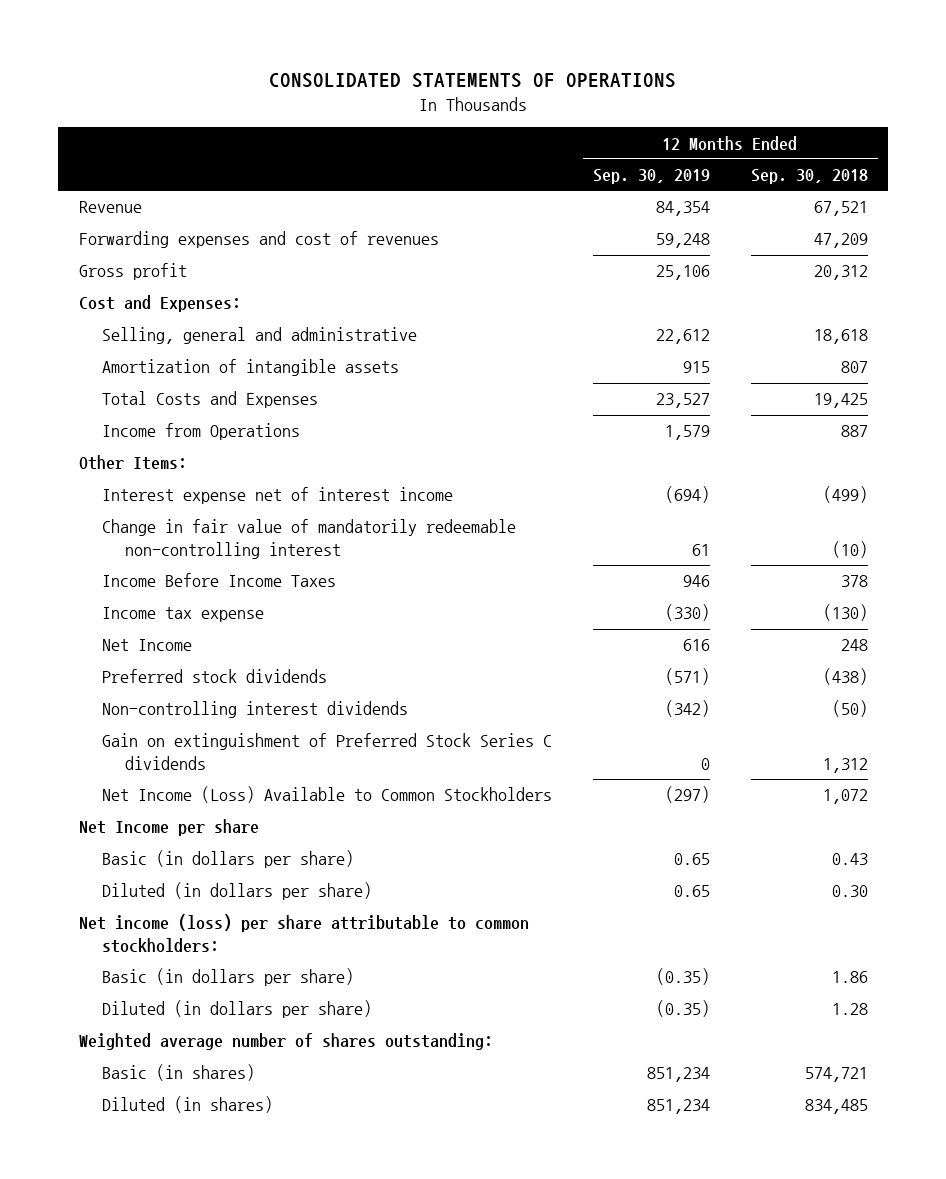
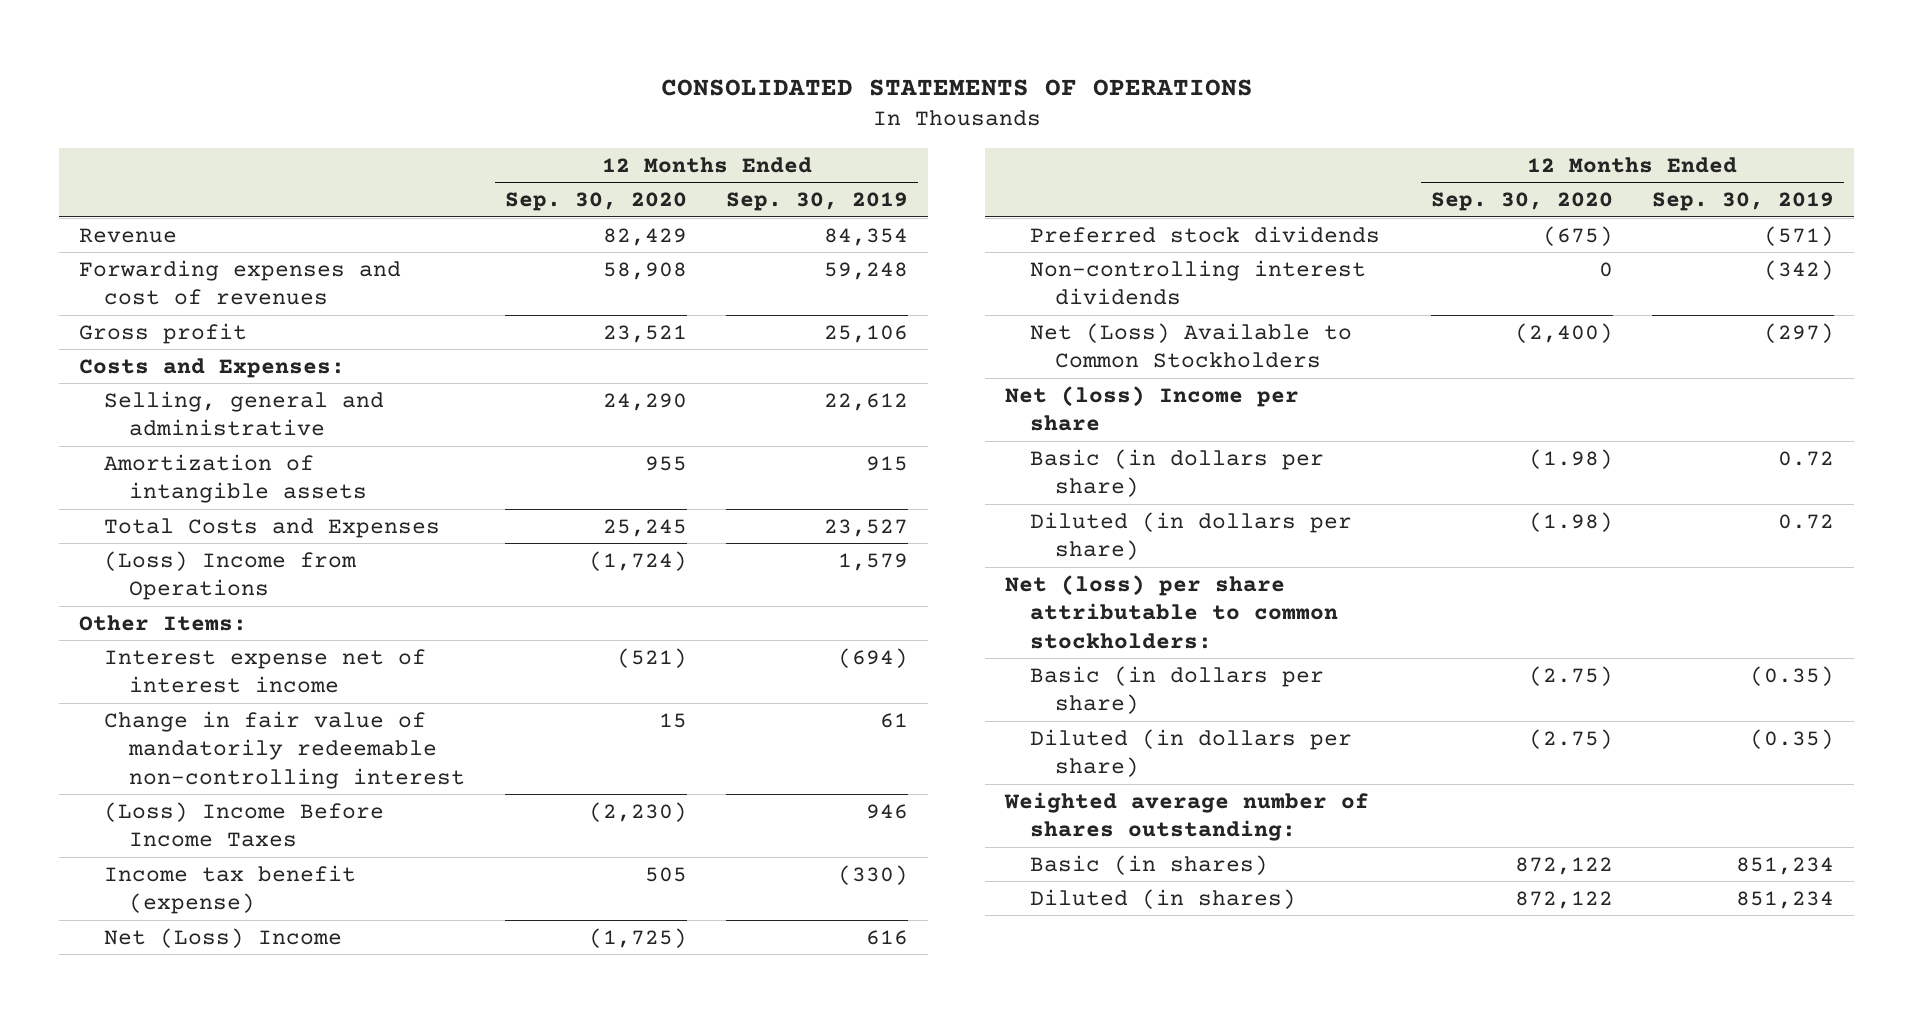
[750,169,868,185] Sep. 30, 2018 -> none
none -> [504,192,687,212] Sep. 30, 2020
[78,295,241,313] Cost and Expenses: -> [79,357,346,378] Costs and Expenses:
[101,423,300,441] Income from Operations -> [104,550,358,601] (Loss) Income from Operations
[101,573,336,588] Income Before Income Taxes -> [104,801,385,848] (Loss) Income Before Income Taxes
[101,607,264,623] Income tax expense -> [104,864,357,915] Income tax benefit (expense)
[101,639,192,652] Net Income -> [104,927,343,948] Net (Loss) Income
[101,733,552,770] Gain on extinguishment of Preferred Stock Series C dividends -> none
[101,786,552,804] Net Income (Loss) Available to Common Stockholders -> [1030,322,1353,369] Net (Loss) Available to Common Stockholders
[78,819,259,837] Net Income per share -> [1004,385,1299,432] Net (loss) Income per share
[673,853,710,866] 0.65 -> [1778,450,1835,466] 0.72
[673,885,710,898] 0.65 -> [1778,513,1835,529] 0.72
[78,914,529,953] Net income (loss) per share attributable to common stockholders: -> [1004,574,1339,649] Net (loss) per share attributable to common stockholders:

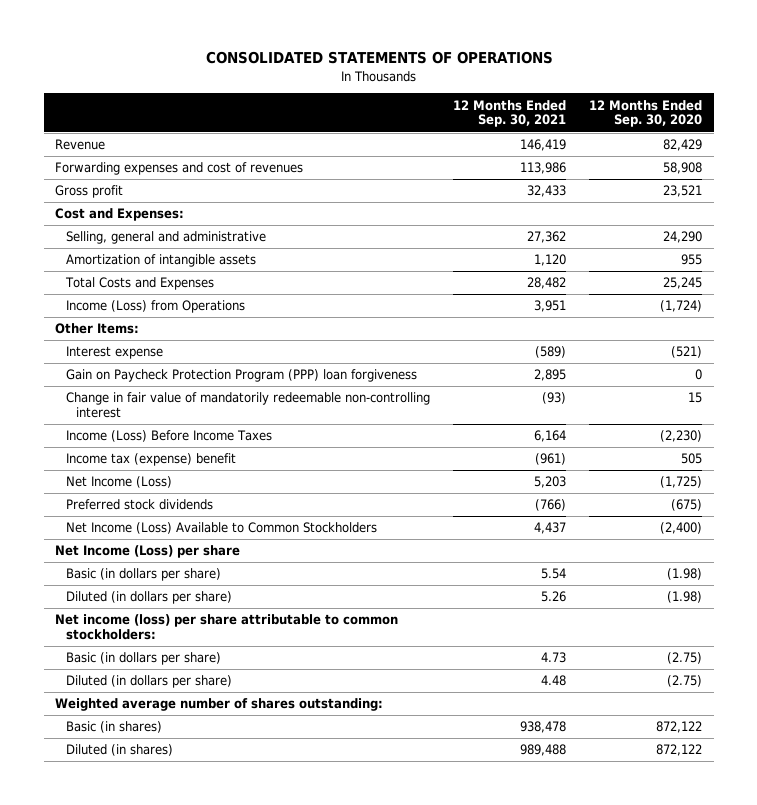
[726,192,909,212] Sep. 30, 2019 -> none
none -> [452,99,566,128] 12 Months Ended Sep. 30, 2021
[79,357,346,378] Costs and Expenses: -> [55,208,185,222] Cost and Expenses:
[104,550,358,601] (Loss) Income from Operations -> [65,300,245,314] Income (Loss) from Operations
[104,648,427,694] Interest expense net of interest income -> [65,346,163,360] Interest expense
none -> [65,369,417,383] Gain on Paycheck Protection Program (PPP) loan forgiveness
[104,801,385,848] (Loss) Income Before Income Taxes -> [65,430,272,443] Income (Loss) Before Income Taxes
[104,864,357,915] Income tax benefit (expense) -> [65,453,236,467] Income tax (expense) benefit
[104,927,343,948] Net (Loss) Income -> [65,476,172,489] Net Income (Loss)
[1030,259,1367,306] Non-controlling interest dividends -> none
[1030,322,1353,369] Net (Loss) Available to Common Stockholders -> [65,522,377,535] Net Income (Loss) Available to Common Stockholders
[1004,385,1299,432] Net (loss) Income per share -> [55,545,241,559] Net Income (Loss) per share
[1004,574,1339,649] Net (loss) per share attributable to common stockholders: -> [55,614,399,641] Net income (loss) per share attributable to common stockholders:

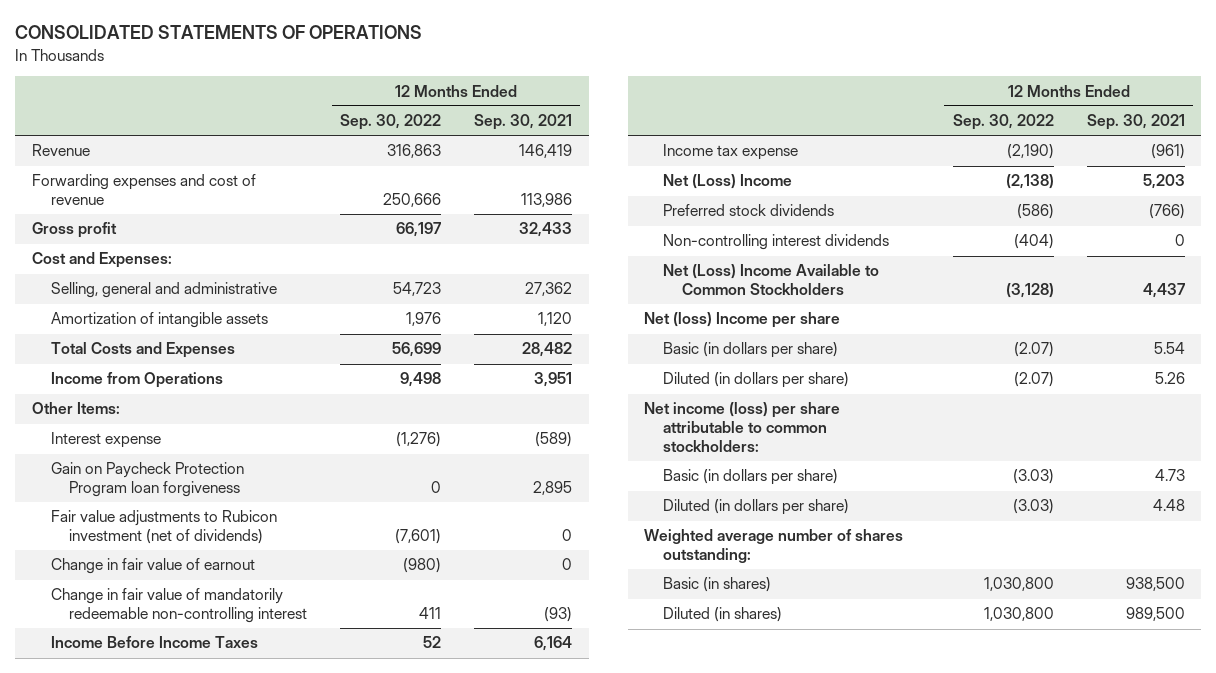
[588,99,702,128] 12 Months Ended Sep. 30, 2020 -> none
none -> [340,114,442,131] Sep. 30, 2022
[55,162,304,176] Forwarding expenses and cost of revenues -> [31,174,256,206] Forwarding expenses and cost of revenue
[65,300,245,314] Income (Loss) from Operations -> [50,372,223,389] Income from Operations
[65,369,417,383] Gain on Paycheck Protection Program (PPP) loan forgiveness -> [50,462,244,498] Gain on Paycheck Protection Program loan forgiveness
none -> [50,510,277,545] Fair value adjustments to Rubicon investment (net of dividends)
none -> [50,558,255,575] Change in fair value of earnout
[65,430,272,443] Income (Loss) Before Income Taxes -> [50,636,258,649] Income Before Income Taxes
[65,453,236,467] Income tax (expense) benefit -> [662,144,798,161] Income tax expense
[65,476,172,489] Net Income (Loss) -> [662,174,792,190] Net (Loss) Income
none -> [662,234,889,251] Non-controlling interest dividends
[65,522,377,535] Net Income (Loss) Available to Common Stockholders -> [662,264,879,296] Net (Loss) Income Available to Common Stockholders
[55,545,241,559] Net Income (Loss) per share -> [644,312,841,329] Net (loss) Income per share
[519,721,566,734] 938,478 -> [1125,577,1185,592] 938,500
[519,744,566,757] 989,488 -> [1125,607,1185,622] 989,500

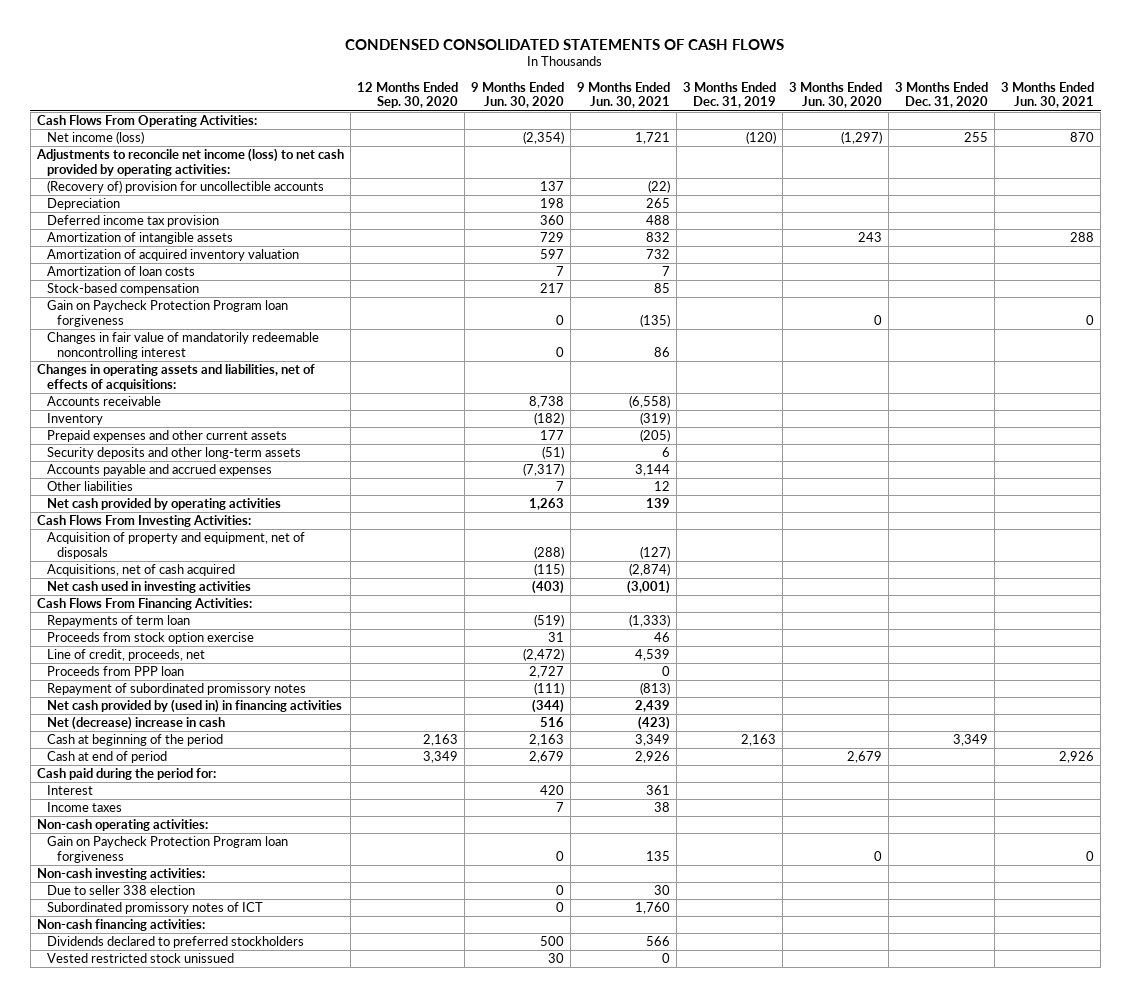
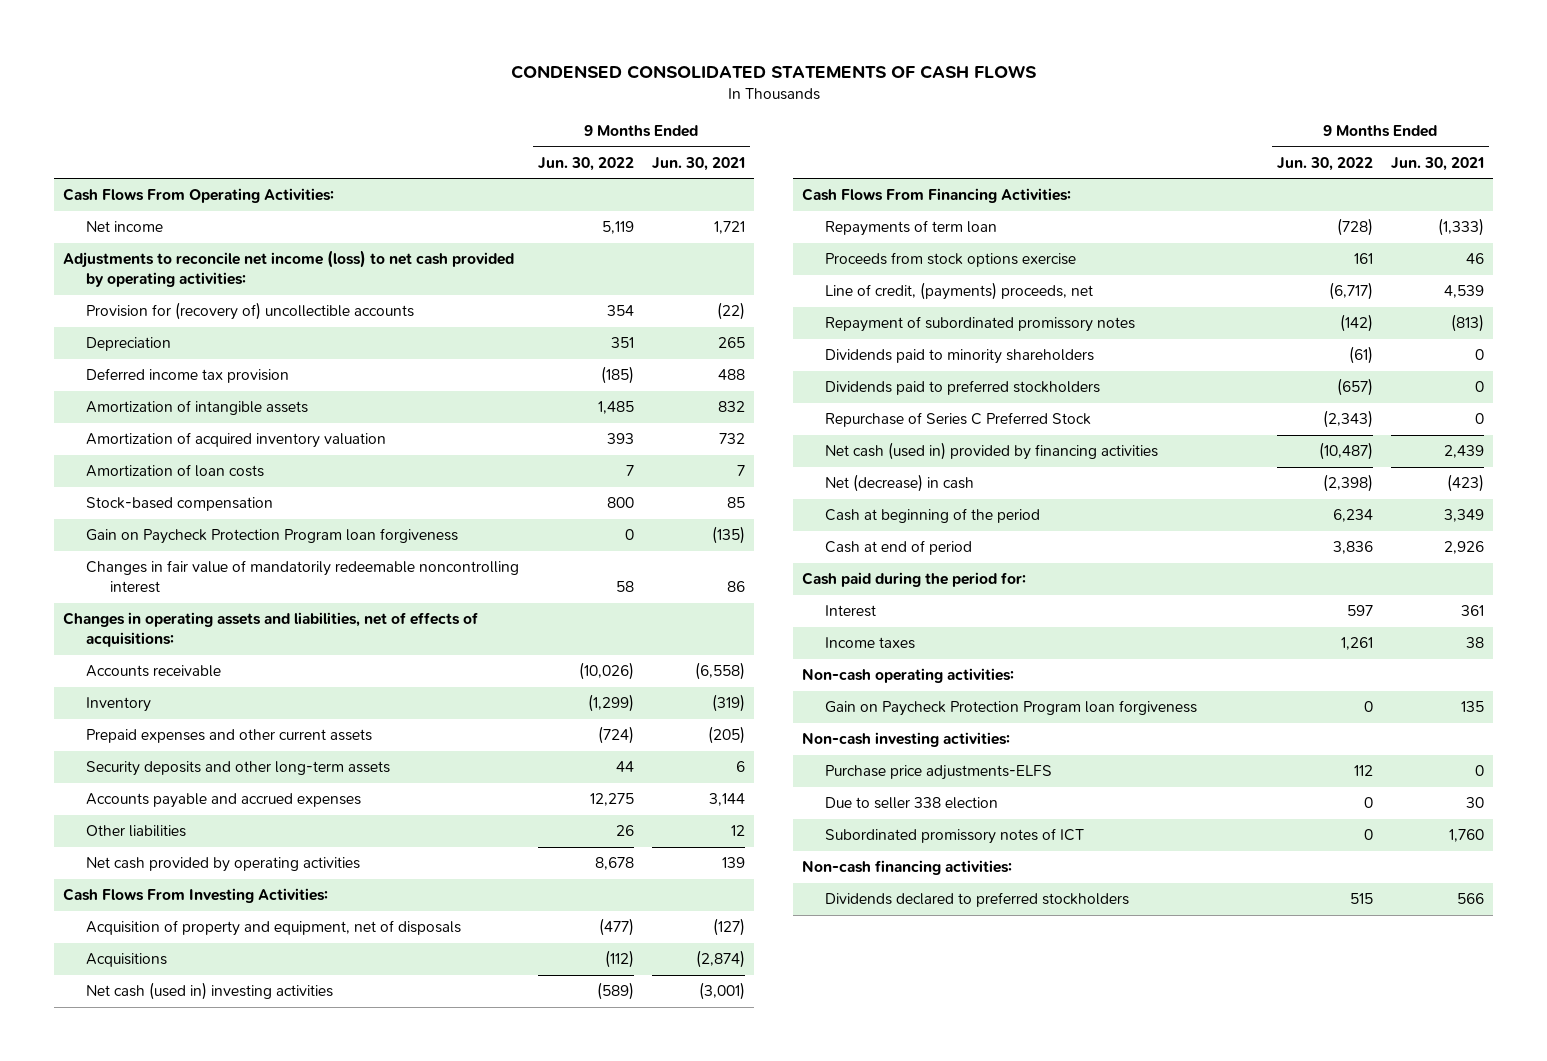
[356,82,458,109] 12 Months Ended Sep. 30, 2020 -> none
[470,82,564,109] 9 Months Ended Jun. 30, 2020 -> none
[683,82,777,109] 3 Months Ended Dec. 31, 2019 -> none
[789,82,883,109] 3 Months Ended Jun. 30, 2020 -> none
[895,82,989,109] 3 Months Ended Dec. 31, 2020 -> none
[1001,82,1095,109] 3 Months Ended Jun. 30, 2021 -> none
none -> [537,156,634,171] Jun. 30, 2022
[46,131,144,145] Net income (loss) -> [86,221,164,233] Net income
[46,180,324,194] (Recovery of) provision for uncollectible accounts -> [86,302,415,321] Provision for (recovery of) uncollectible accounts
[46,564,235,577] Acquisitions, net of cash acquired -> [86,953,168,968] Acquisitions
[46,581,251,594] Net cash used in investing activities -> [86,982,334,1001] Net cash (used in) investing activities
[46,666,184,677] Proceeds from PPP loan -> none
[46,632,254,645] Proceeds from stock option exercise -> [825,252,1077,268] Proceeds from stock options exercise
[46,649,205,662] Line of credit, proceeds, net -> [825,282,1094,301] Line of credit, (payments) proceeds, net
none -> [825,349,1095,365] Dividends paid to minority shareholders
none -> [825,380,1101,396] Dividends paid to preferred stockholders
none -> [825,412,1092,428] Repurchase of Series C Preferred Stock
[46,699,342,714] Net cash provided by (used in) in financing activities -> [825,442,1159,461] Net cash (used in) provided by financing activities
[46,716,225,731] Net (decrease) increase in cash -> [825,474,975,493] Net (decrease) in cash
none -> [825,765,1053,781] Purchase price adjustments-ELFS
[46,953,234,964] Vested restricted stock unissued -> none

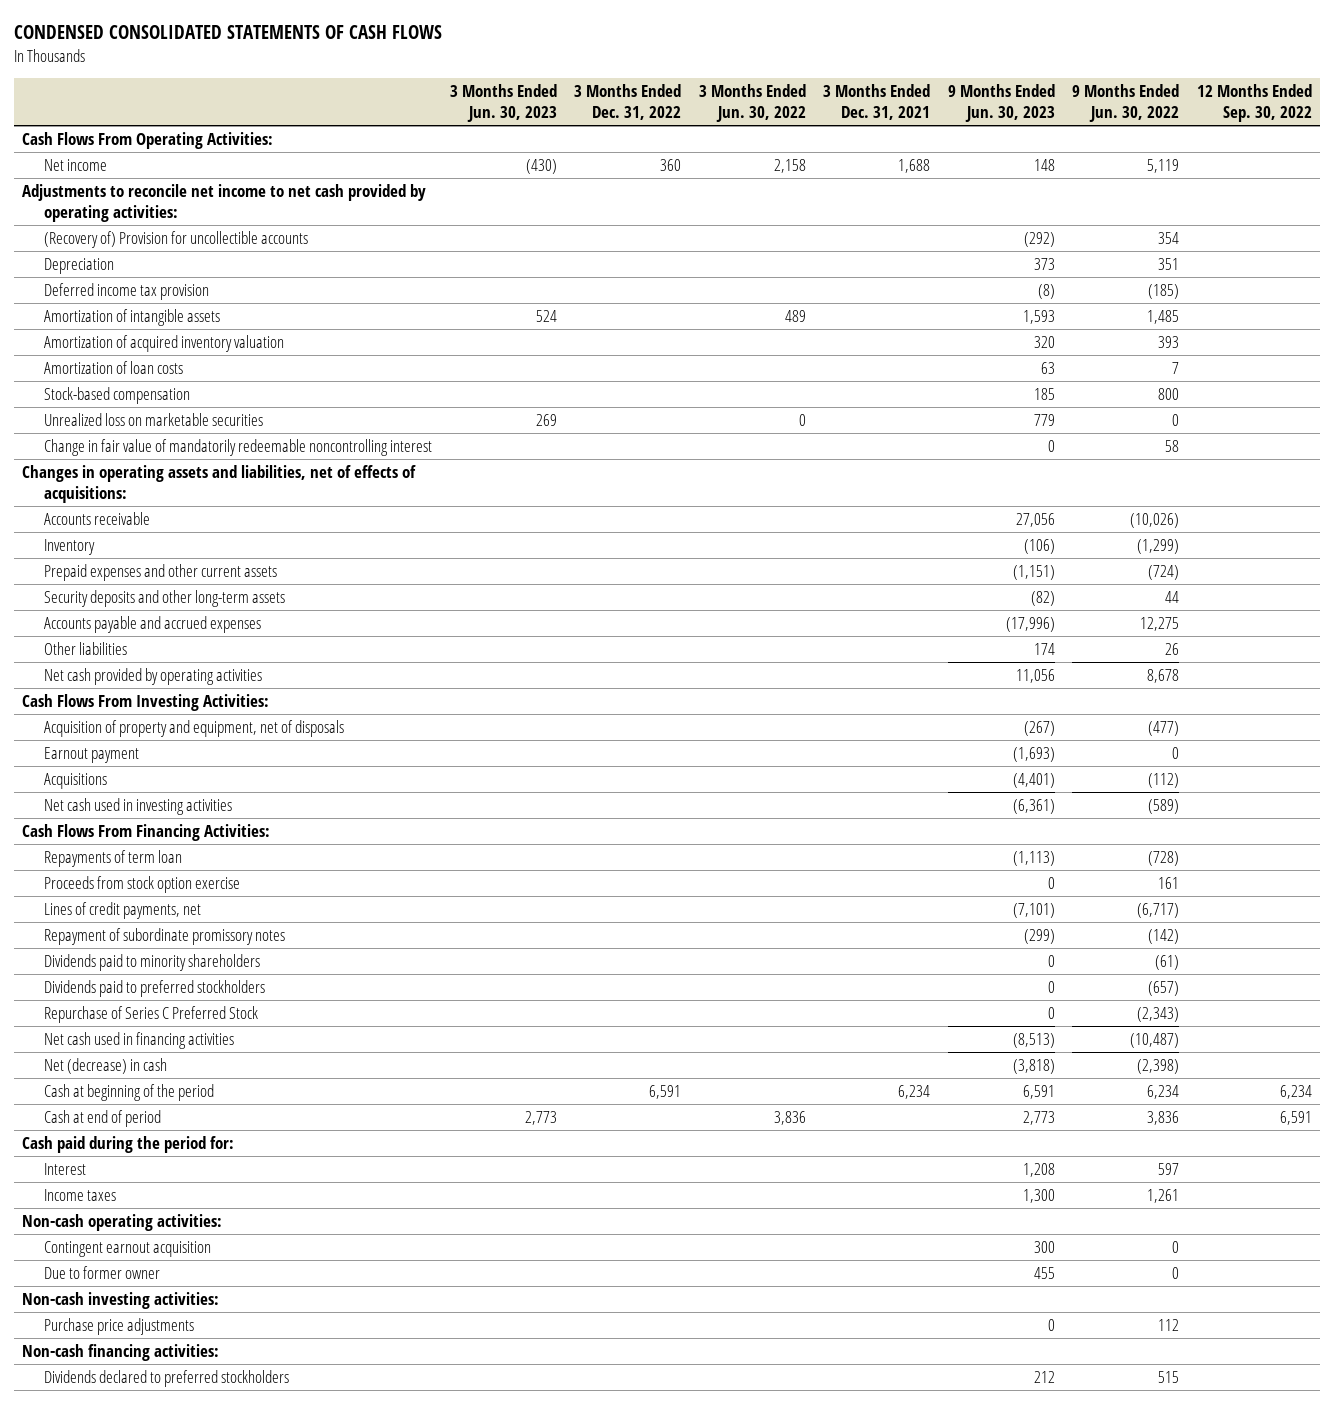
[652,156,746,171] Jun. 30, 2021 -> none
none -> [449,83,557,123] 3 Months Ended Jun. 30, 2023
none -> [574,83,682,121] 3 Months Ended Dec. 31, 2022
none -> [698,83,806,123] 3 Months Ended Jun. 30, 2022
none -> [823,83,931,121] 3 Months Ended Dec. 31, 2021
none -> [947,83,1055,123] 9 Months Ended Jun. 30, 2023
none -> [1196,83,1312,123] 12 Months Ended Sep. 30, 2022
[63,250,515,288] Adjustments to reconcile net income (loss) to net cash provided by operating activities: -> [22,183,427,223] Adjustments to reconcile net income to net cash provided by operating activities:
[86,302,415,321] Provision for (recovery of) uncollectible accounts -> [44,230,309,248] (Recovery of) Provision for uncollectible accounts
[86,528,459,545] Gain on Paycheck Protection Program loan forgiveness -> none
none -> [44,412,264,426] Unrealized loss on marketable securities
[86,560,520,594] Changes in fair value of mandatorily redeemable noncontrolling interest -> [44,438,433,456] Change in fair value of mandatorily redeemable noncontrolling interest
none -> [44,746,140,763] Earnout payment
[86,982,334,1001] Net cash (used in) investing activities -> [44,797,233,815] Net cash used in investing activities
[825,252,1077,268] Proceeds from stock options exercise -> [44,875,241,893] Proceeds from stock option exercise
[825,282,1094,301] Line of credit, (payments) proceeds, net -> [44,901,202,919] Lines of credit payments, net
[825,316,1136,333] Repayment of subordinated promissory notes -> [44,927,286,945] Repayment of subordinate promissory notes
[825,442,1159,461] Net cash (used in) provided by financing activities -> [44,1031,235,1049] Net cash used in financing activities
[825,700,1198,717] Gain on Paycheck Protection Program loan forgiveness -> none
none -> [44,1240,212,1257] Contingent earnout acquisition
none -> [44,1265,161,1279] Due to former owner
[825,797,999,810] Due to seller 338 election -> none
[825,828,1085,845] Subordinated promissory notes of ICT -> none
[825,765,1053,781] Purchase price adjustments-ELFS -> [44,1317,195,1335] Purchase price adjustments

